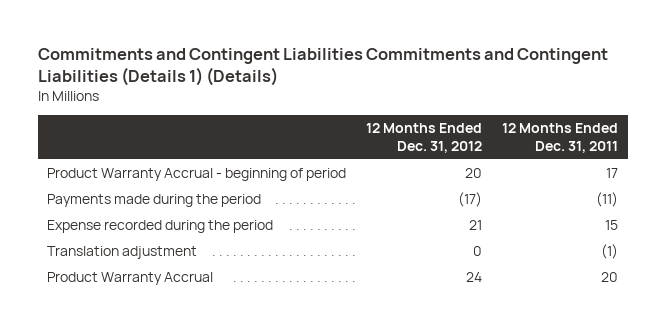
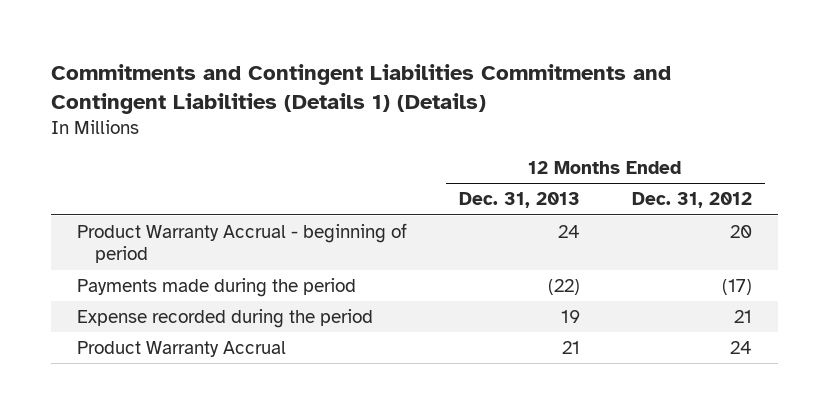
[502,123,619,153] 12 Months Ended Dec. 31, 2011 -> none
none -> [458,192,580,209] Dec. 31, 2013
[47,246,198,260] Translation adjustment -> none

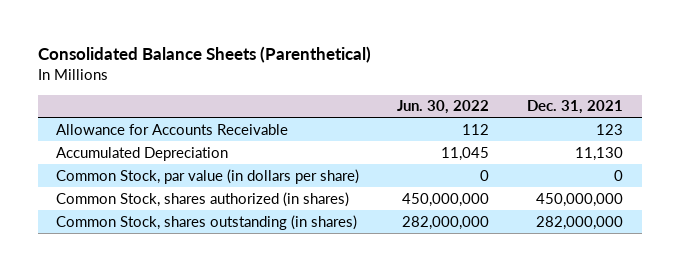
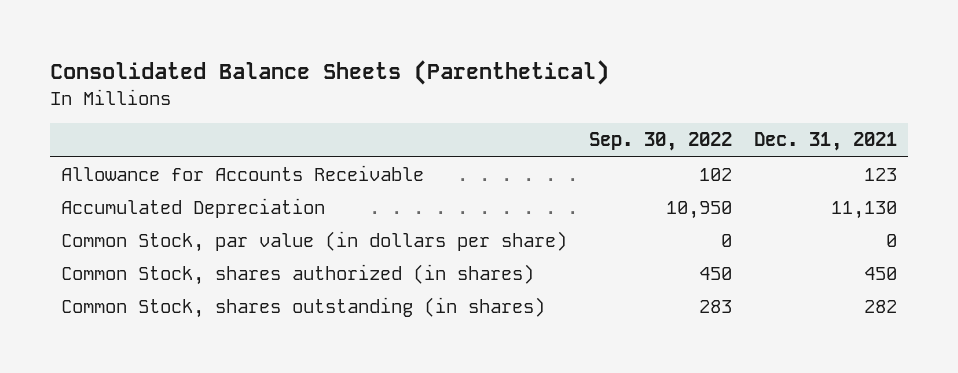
[397,100,490,115] Jun. 30, 2022 -> none
none -> [589,132,733,152] Sep. 30, 2022
[536,192,624,207] 450,000,000 -> [864,267,898,281] 450
[536,215,624,230] 282,000,000 -> [864,300,898,314] 282

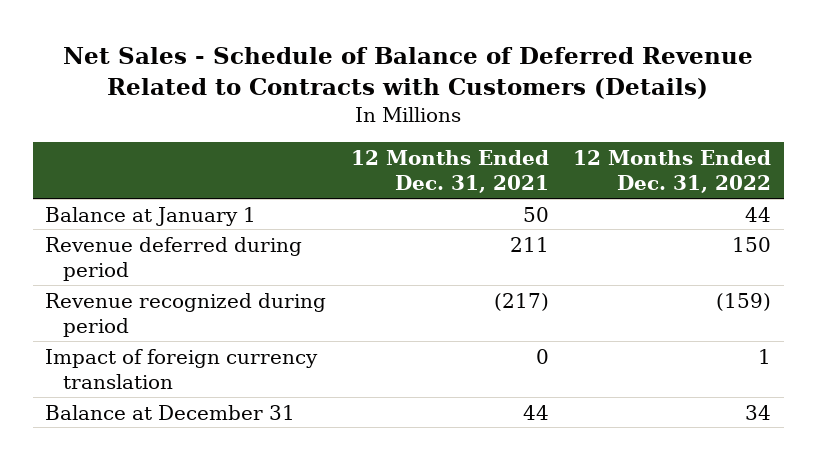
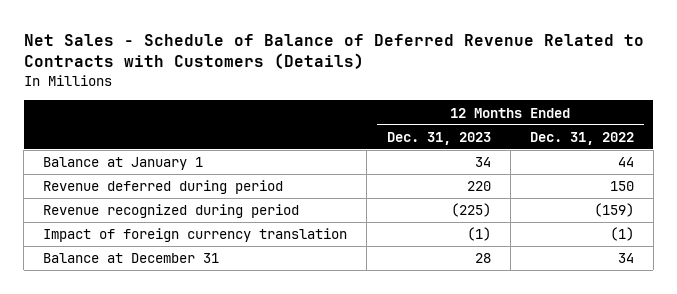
[350,149,549,194] 12 Months Ended Dec. 31, 2021 -> none
none -> [386,131,491,145] Dec. 31, 2023
[758,348,772,364] 1 -> [609,227,634,242] (1)

